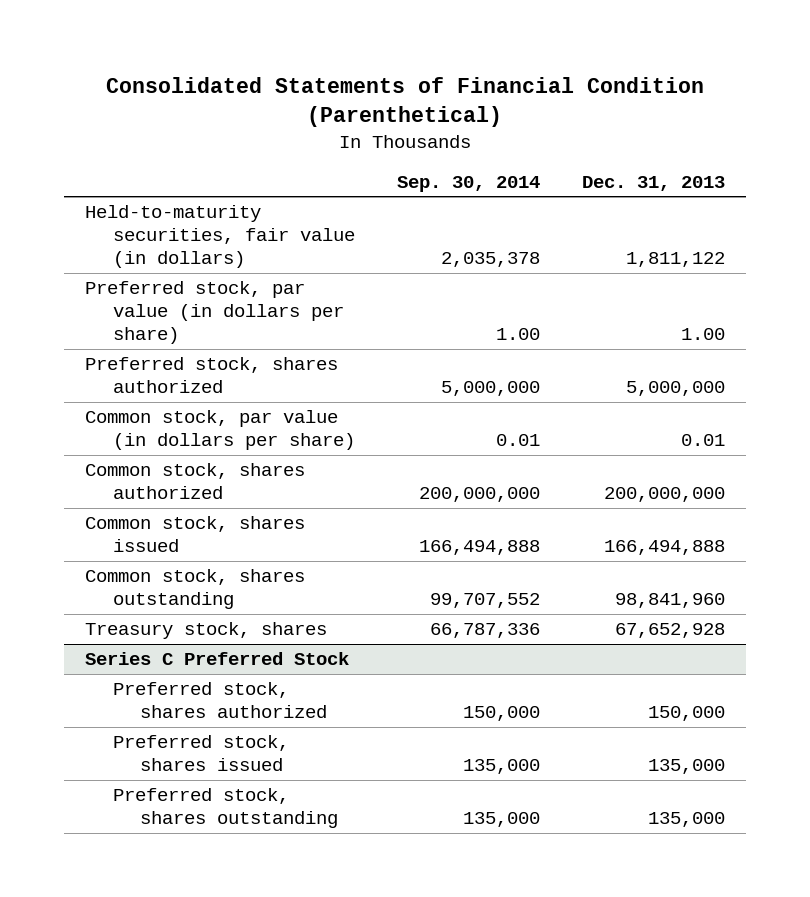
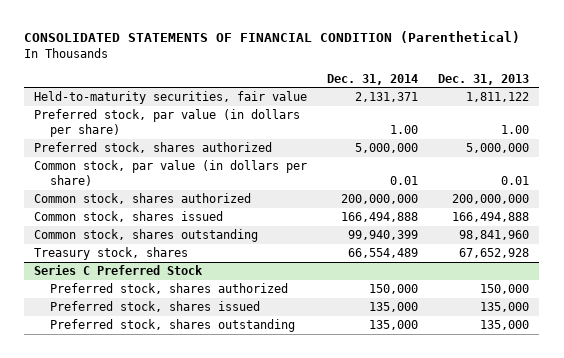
[105,77,704,128] Consolidated Statements of Financial Condition (Parenthetical) -> [24,31,521,44] CONSOLIDATED STATEMENTS OF FINANCIAL CONDITION (Parenthetical)
[396,175,540,192] Sep. 30, 2014 -> none
none -> [327,73,419,85] Dec. 31, 2014
[85,205,355,269] Held-to-maturity securities, fair value (in dollars) -> [34,91,308,105] Held-to-maturity securities, fair value

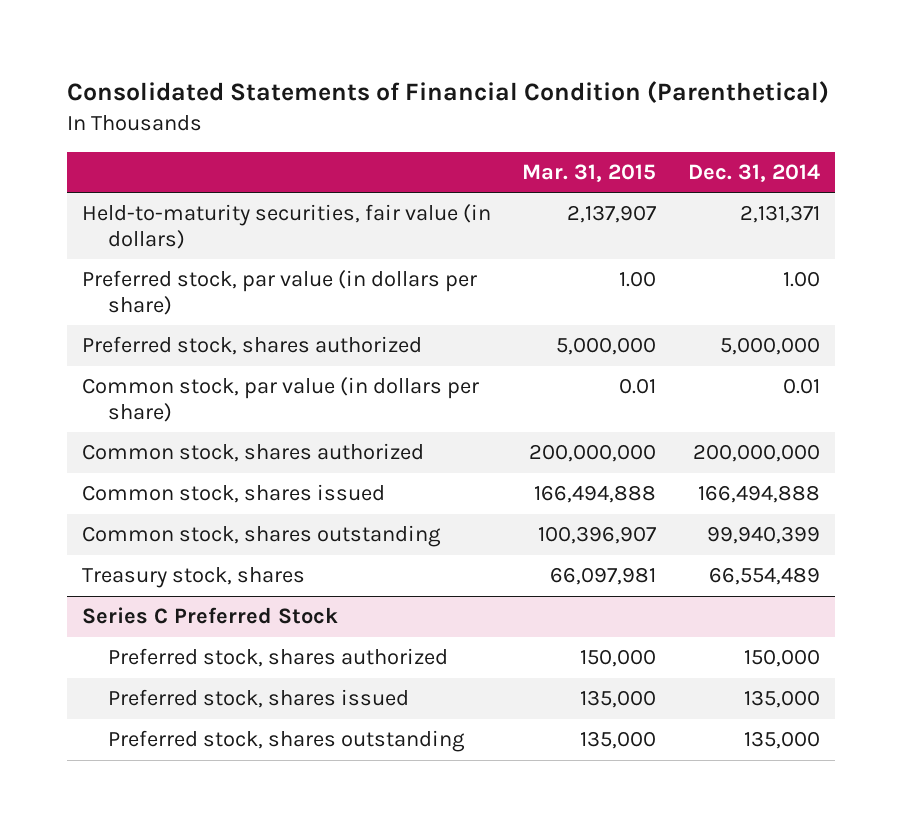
[24,31,521,44] CONSOLIDATED STATEMENTS OF FINANCIAL CONDITION (Parenthetical) -> [66,81,829,104] Consolidated Statements of Financial Condition (Parenthetical)
[438,73,530,85] Dec. 31, 2013 -> none
none -> [522,163,657,182] Mar. 31, 2015
[34,91,308,105] Held-to-maturity securities, fair value -> [82,204,492,249] Held-to-maturity securities, fair value (in dollars)

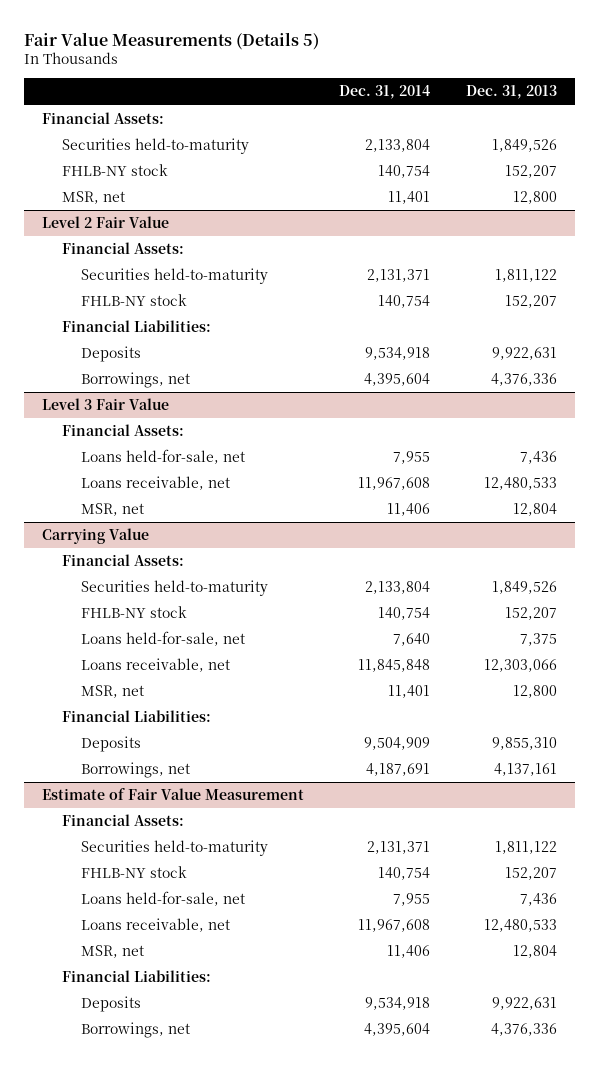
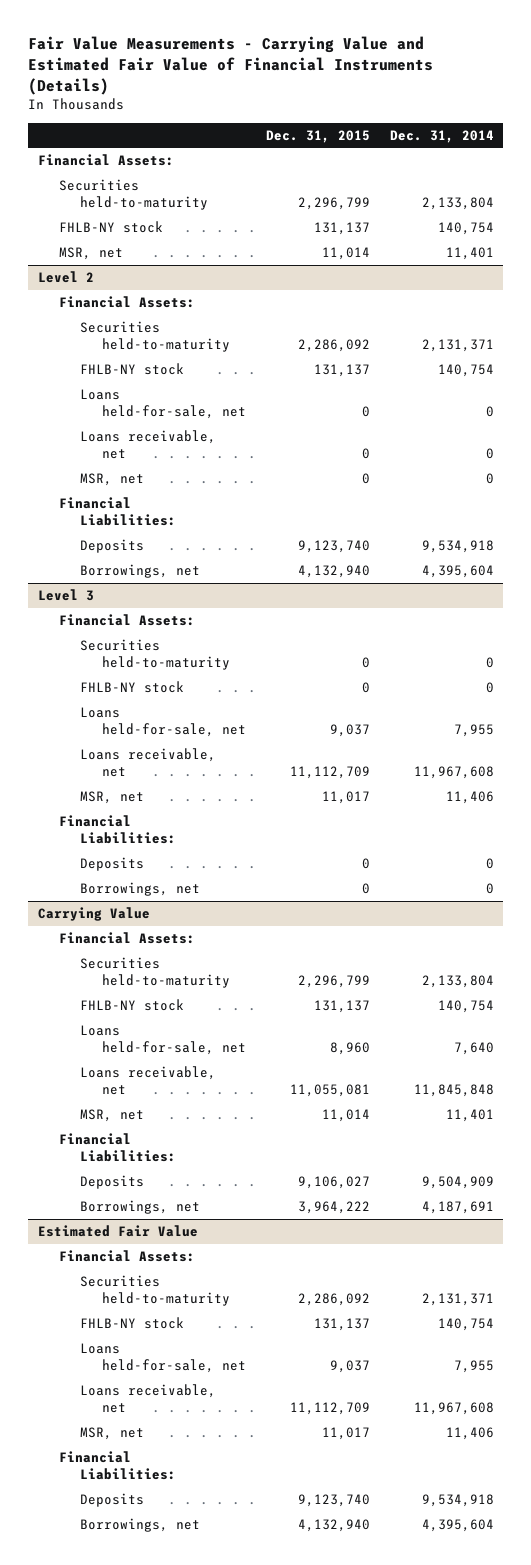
[24,31,320,50] Fair Value Measurements (Details 5) -> [27,35,433,95] Fair Value Measurements - Carrying Value and Estimated Fair Value of Financial Instruments (Details)
[465,85,557,100] Dec. 31, 2013 -> none
none -> [265,129,370,143] Dec. 31, 2015
[41,216,169,229] Level 2 Fair Value -> [37,271,94,284] Level 2
none -> [80,389,246,420] Loans held-for-sale, net
none -> [80,430,217,460] Loans receivable, net
none -> [80,473,145,487] MSR, net
[41,398,169,411] Level 3 Fair Value -> [37,589,94,602] Level 3
none -> [80,639,230,671] Securities held-to-maturity
none -> [80,681,185,694] FHLB-NY stock
none -> [59,815,177,845] Financial Liabilities:
none -> [80,857,145,872] Deposits
none -> [80,882,201,897] Borrowings, net
[41,788,304,801] Estimate of Fair Value Measurement -> [37,1225,198,1238] Estimated Fair Value

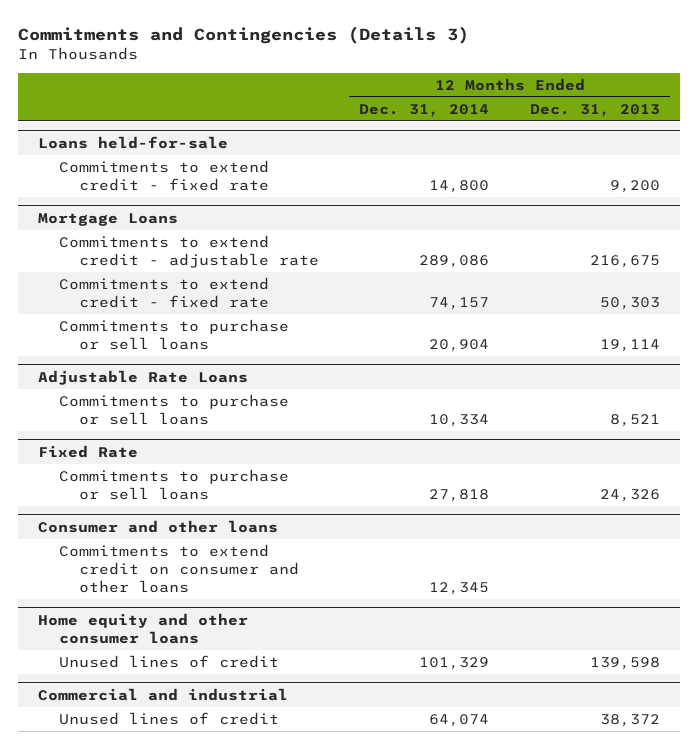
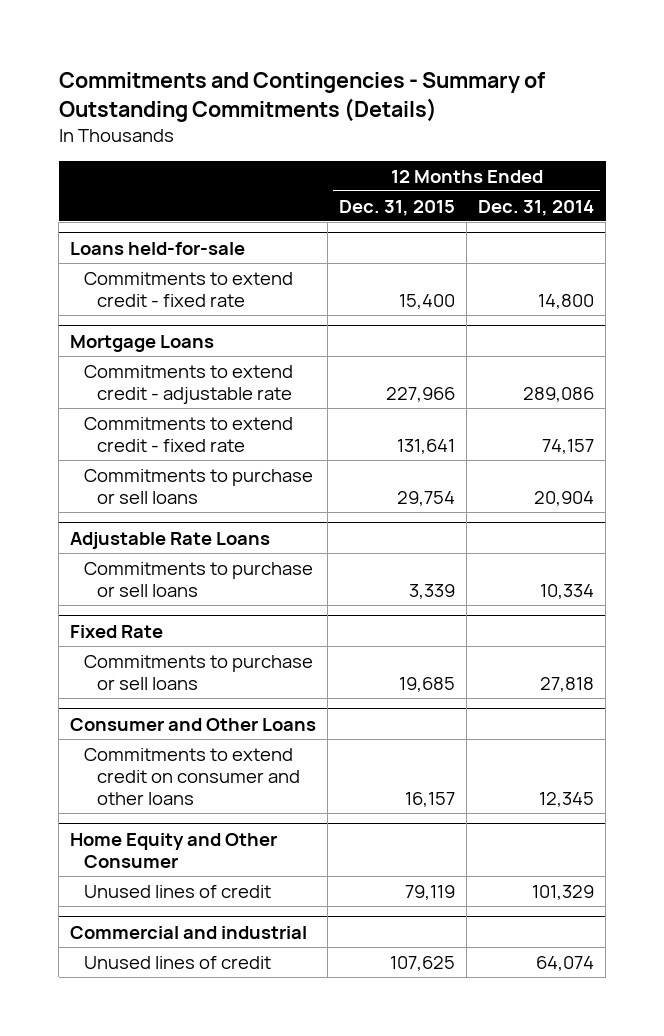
[18,26,470,45] Commitments and Contingencies (Details 3) -> [58,71,545,122] Commitments and Contingencies - Summary of Outstanding Commitments (Details)
[529,103,660,117] Dec. 31, 2013 -> none
none -> [339,199,456,216] Dec. 31, 2015
[38,519,279,533] Consumer and other loans -> [70,717,317,731] Consumer and Other Loans
[38,612,249,644] Home equity and other consumer loans -> [70,832,278,868] Home Equity and Other Consumer

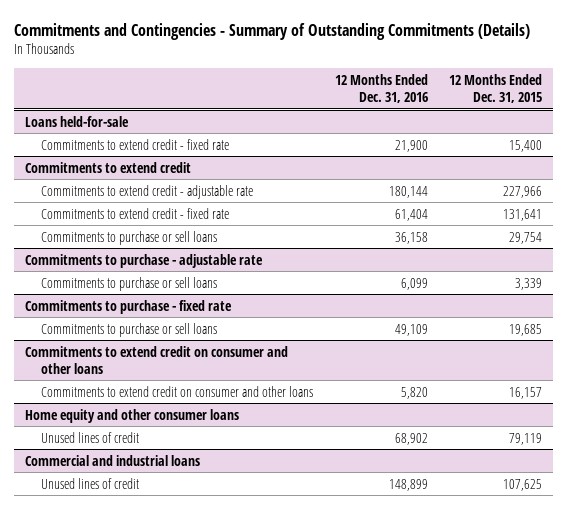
[478,199,595,216] Dec. 31, 2014 -> none
none -> [334,73,428,104] 12 Months Ended Dec. 31, 2016
[70,334,215,352] Mortgage Loans -> [25,161,192,173] Commitments to extend credit
[70,531,271,549] Adjustable Rate Loans -> [25,253,264,268] Commitments to purchase - adjustable rate
[70,624,164,638] Fixed Rate -> [25,299,233,314] Commitments to purchase - fixed rate
[70,717,317,731] Consumer and Other Loans -> [25,345,289,374] Commitments to extend credit on consumer and other loans
[70,832,278,868] Home Equity and Other Consumer -> [25,408,240,423] Home equity and other consumer loans
[70,925,308,939] Commercial and industrial -> [25,454,201,466] Commercial and industrial loans

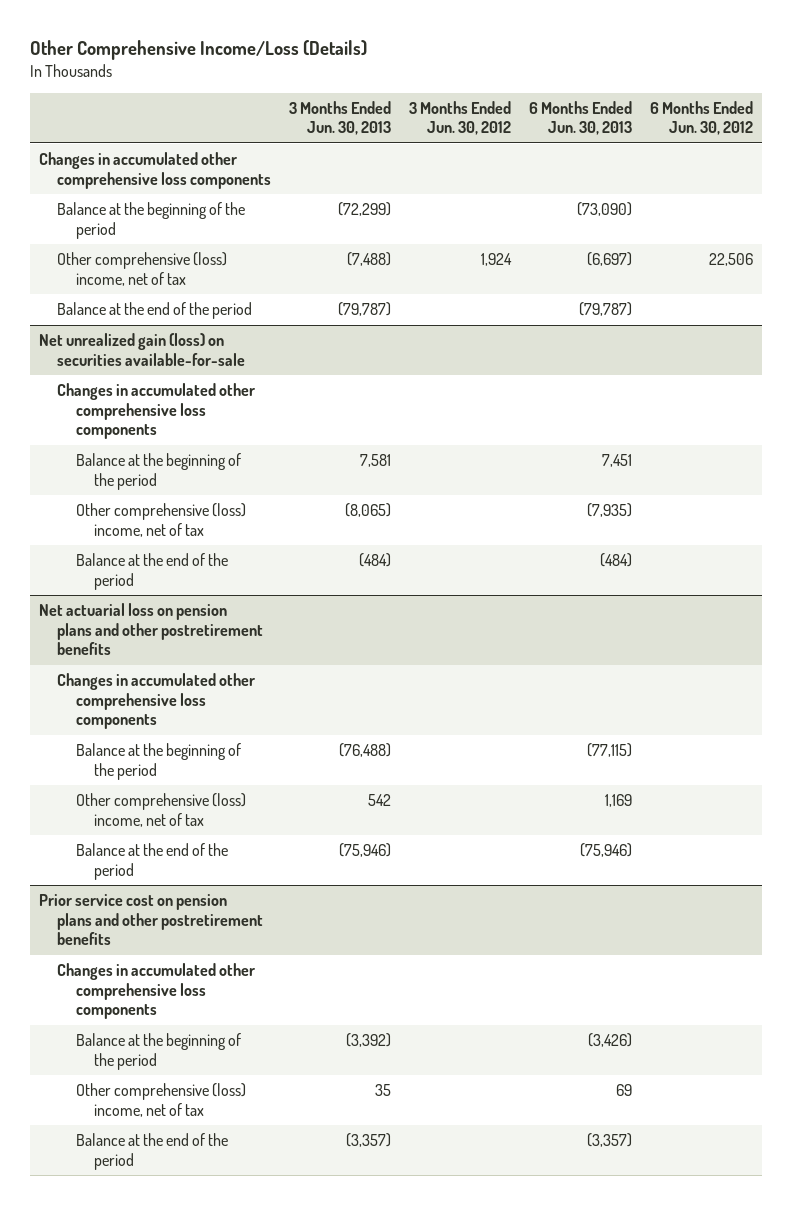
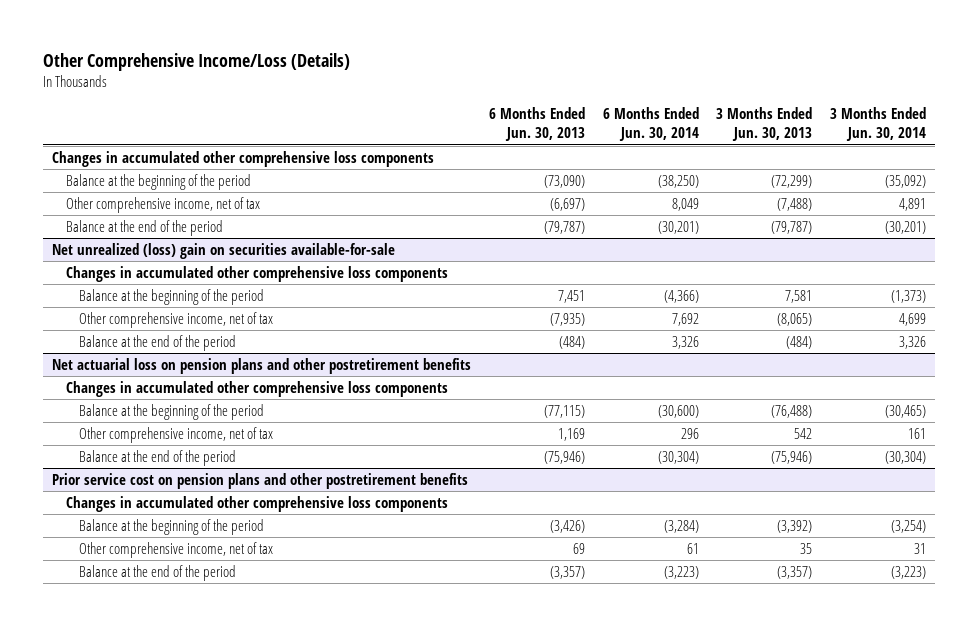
[409,100,512,136] 3 Months Ended Jun. 30, 2012 -> none
[649,100,753,136] 6 Months Ended Jun. 30, 2012 -> none
none -> [602,106,699,142] 6 Months Ended Jun. 30, 2014
none -> [830,106,927,142] 3 Months Ended Jun. 30, 2014
[57,252,228,286] Other comprehensive (loss) income, net of tax -> [65,196,260,213] Other comprehensive income, net of tax
[39,333,246,366] Net unrealized gain (loss) on securities available-for-sale -> [52,242,396,259] Net unrealized (loss) gain on securities available-for-sale
[75,503,246,537] Other comprehensive (loss) income, net of tax -> [79,311,274,328] Other comprehensive income, net of tax
[75,793,246,827] Other comprehensive (loss) income, net of tax -> [79,426,274,443] Other comprehensive income, net of tax
[75,1083,246,1117] Other comprehensive (loss) income, net of tax -> [79,541,274,558] Other comprehensive income, net of tax

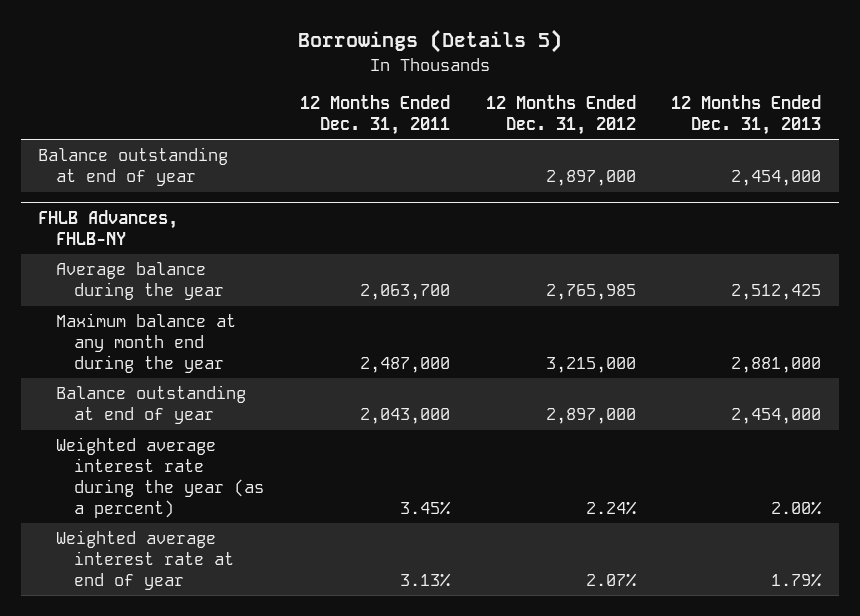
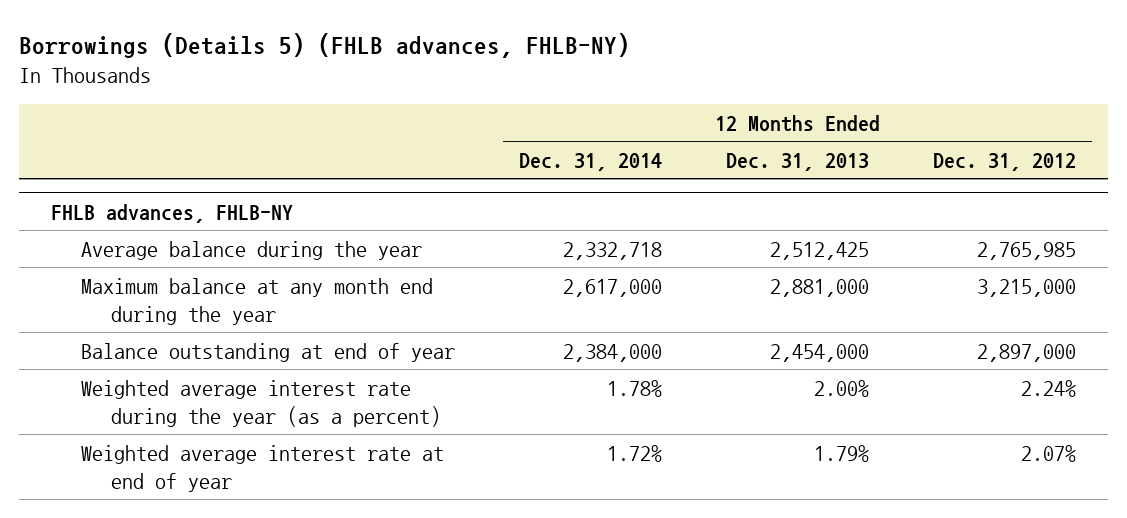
[297,29,562,54] Borrowings (Details 5) -> [18,32,630,58] Borrowings (Details 5) (FHLB advances, FHLB-NY)
[299,95,450,136] 12 Months Ended Dec. 31, 2011 -> none
none -> [518,152,662,171] Dec. 31, 2014
[38,147,229,187] Balance outstanding at end of year -> none
[38,209,179,245] FHLB Advances, FHLB-NY -> [50,203,293,223] FHLB advances, FHLB-NY

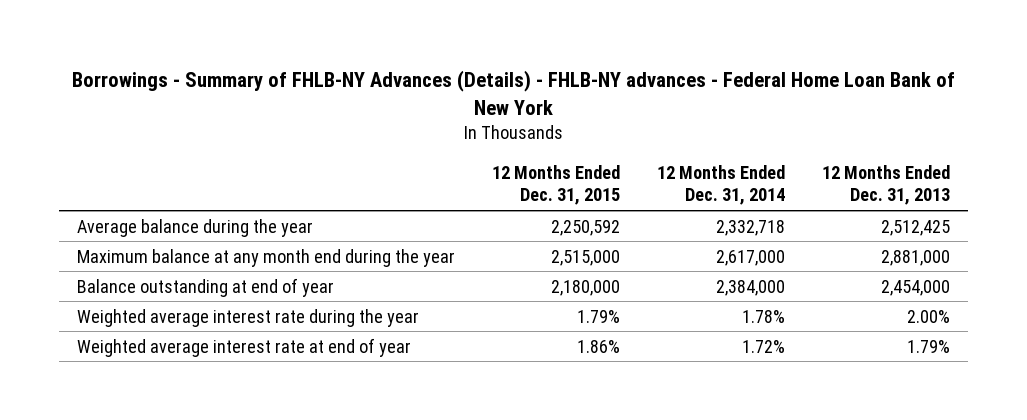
[18,32,630,58] Borrowings (Details 5) (FHLB advances, FHLB-NY) -> [71,69,955,115] Borrowings - Summary of FHLB-NY Advances (Details) - FHLB-NY advances - Federal Home Loan Bank of New York
[933,152,1077,171] Dec. 31, 2012 -> none
none -> [492,164,621,206] 12 Months Ended Dec. 31, 2015
[50,203,293,223] FHLB advances, FHLB-NY -> none
[80,379,441,427] Weighted average interest rate during the year (as a percent) -> [77,308,420,327] Weighted average interest rate during the year

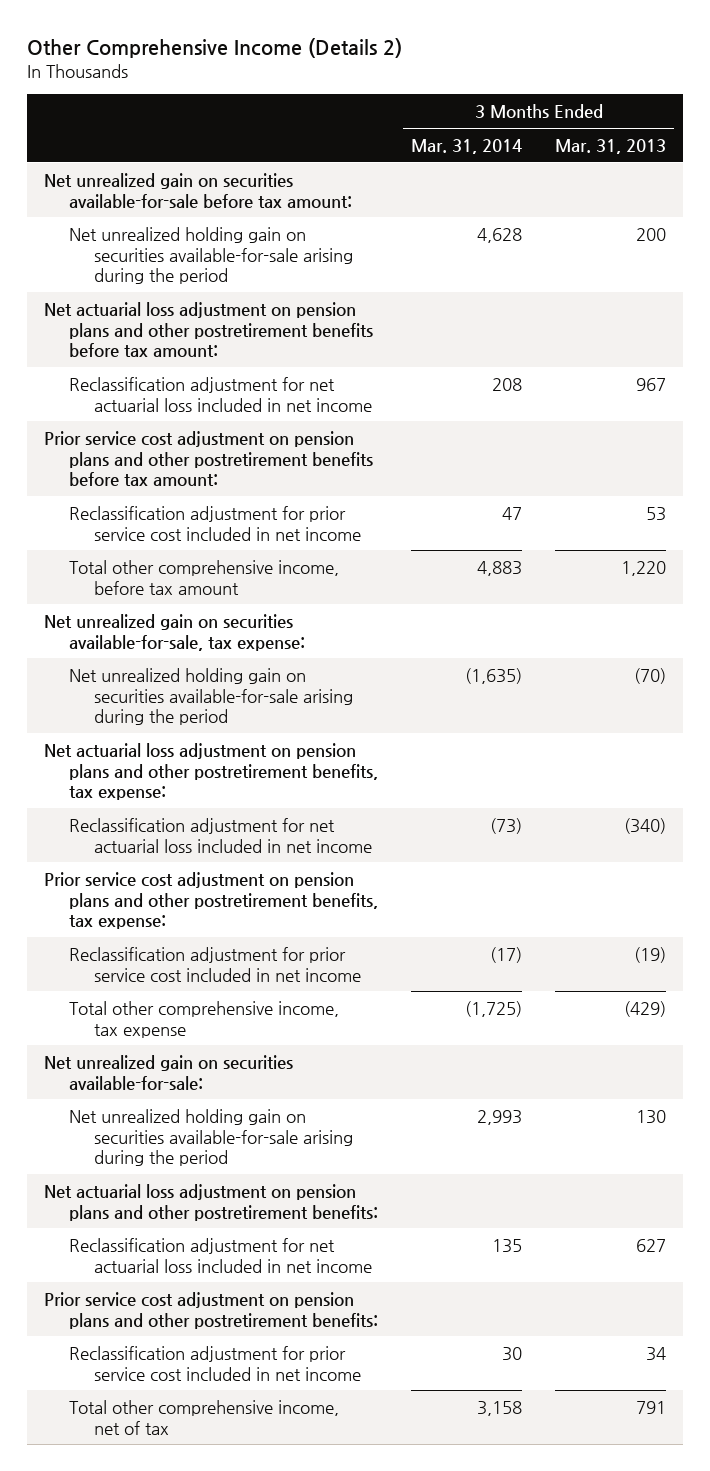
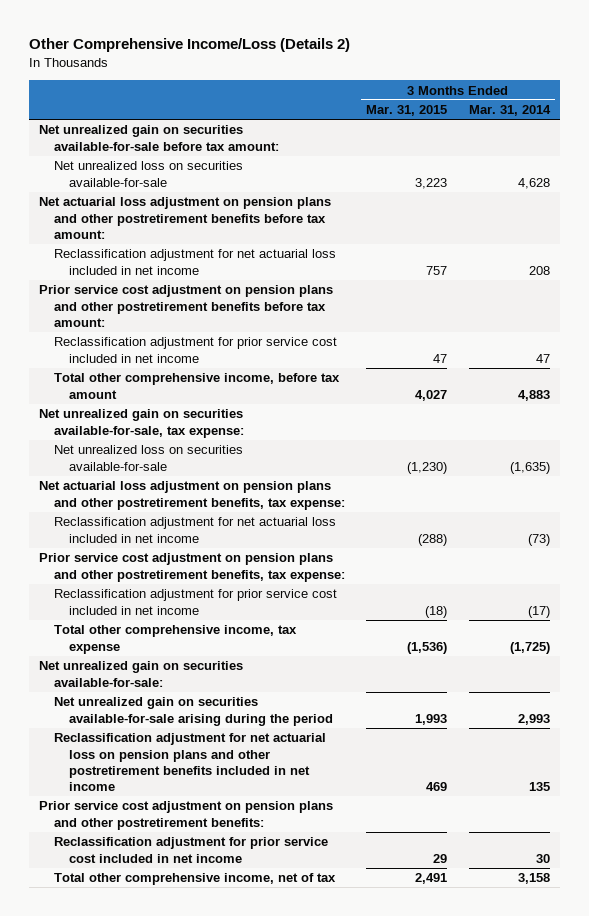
[27,38,403,59] Other Comprehensive Income (Details 2) -> [28,38,350,53] Other Comprehensive Income/Loss (Details 2)
[555,139,667,155] Mar. 31, 2013 -> none
none -> [366,105,448,117] Mar. 31, 2015
[68,226,353,285] Net unrealized holding gain on securities available-for-sale arising during the period -> [54,161,244,187] Net unrealized loss on securities available-for-sale
[68,667,353,726] Net unrealized holding gain on securities available-for-sale arising during the period -> [54,445,244,471] Net unrealized loss on securities available-for-sale
[44,1183,378,1221] Net actuarial loss adjustment on pension plans and other postretirement benefits: -> none
[68,1108,353,1167] Net unrealized holding gain on securities available-for-sale arising during the period -> [54,697,333,726] Net unrealized gain on securities available-for-sale arising during the period
[68,1237,372,1273] Reclassification adjustment for net actuarial loss included in net income -> [54,733,327,792] Reclassification adjustment for net actuarial loss on pension plans and other postretirement benefits included in net income

